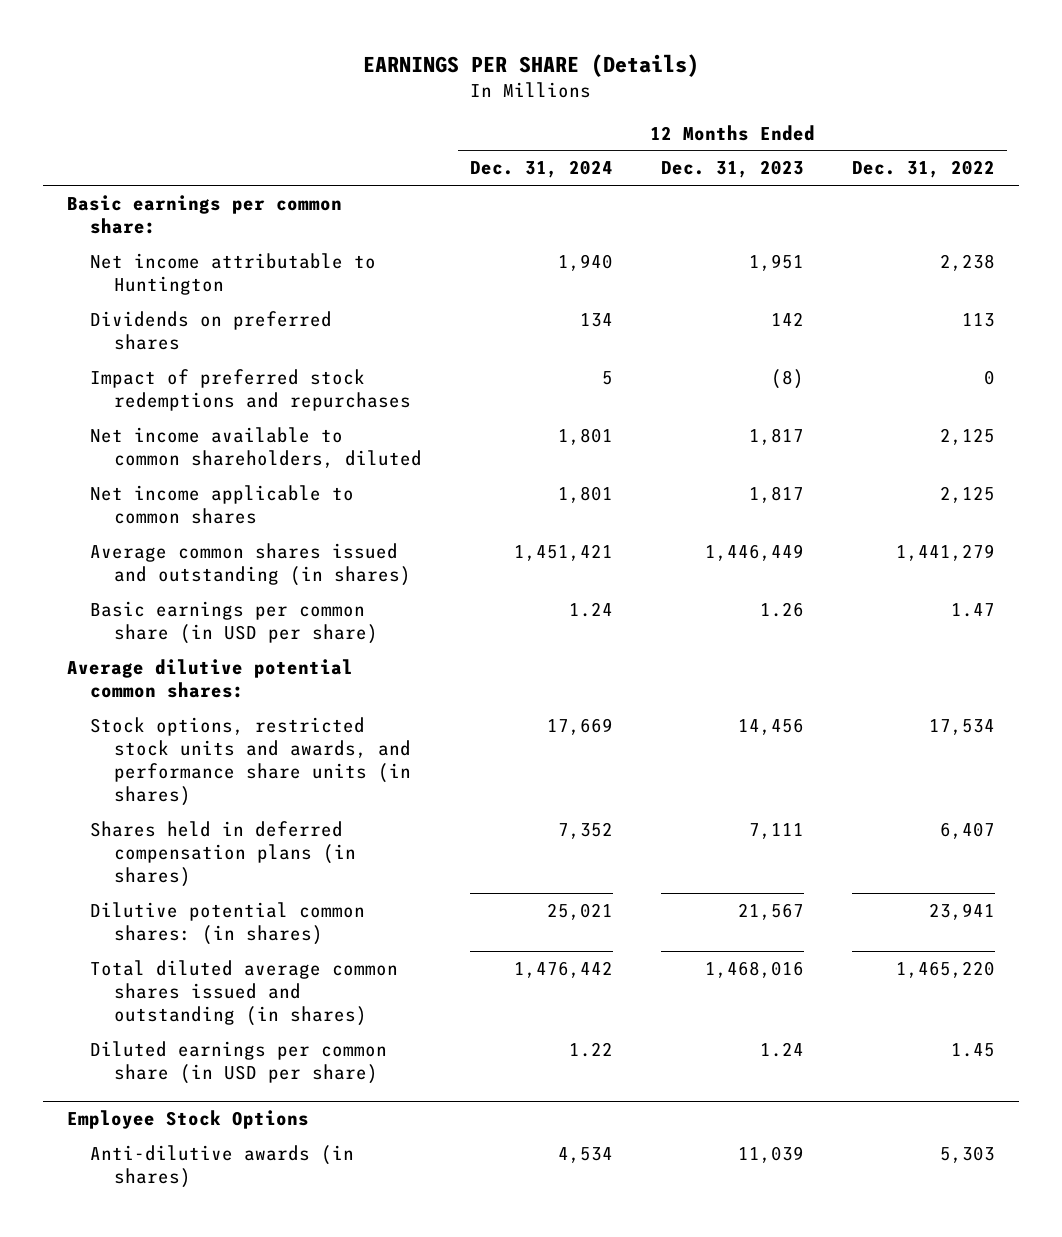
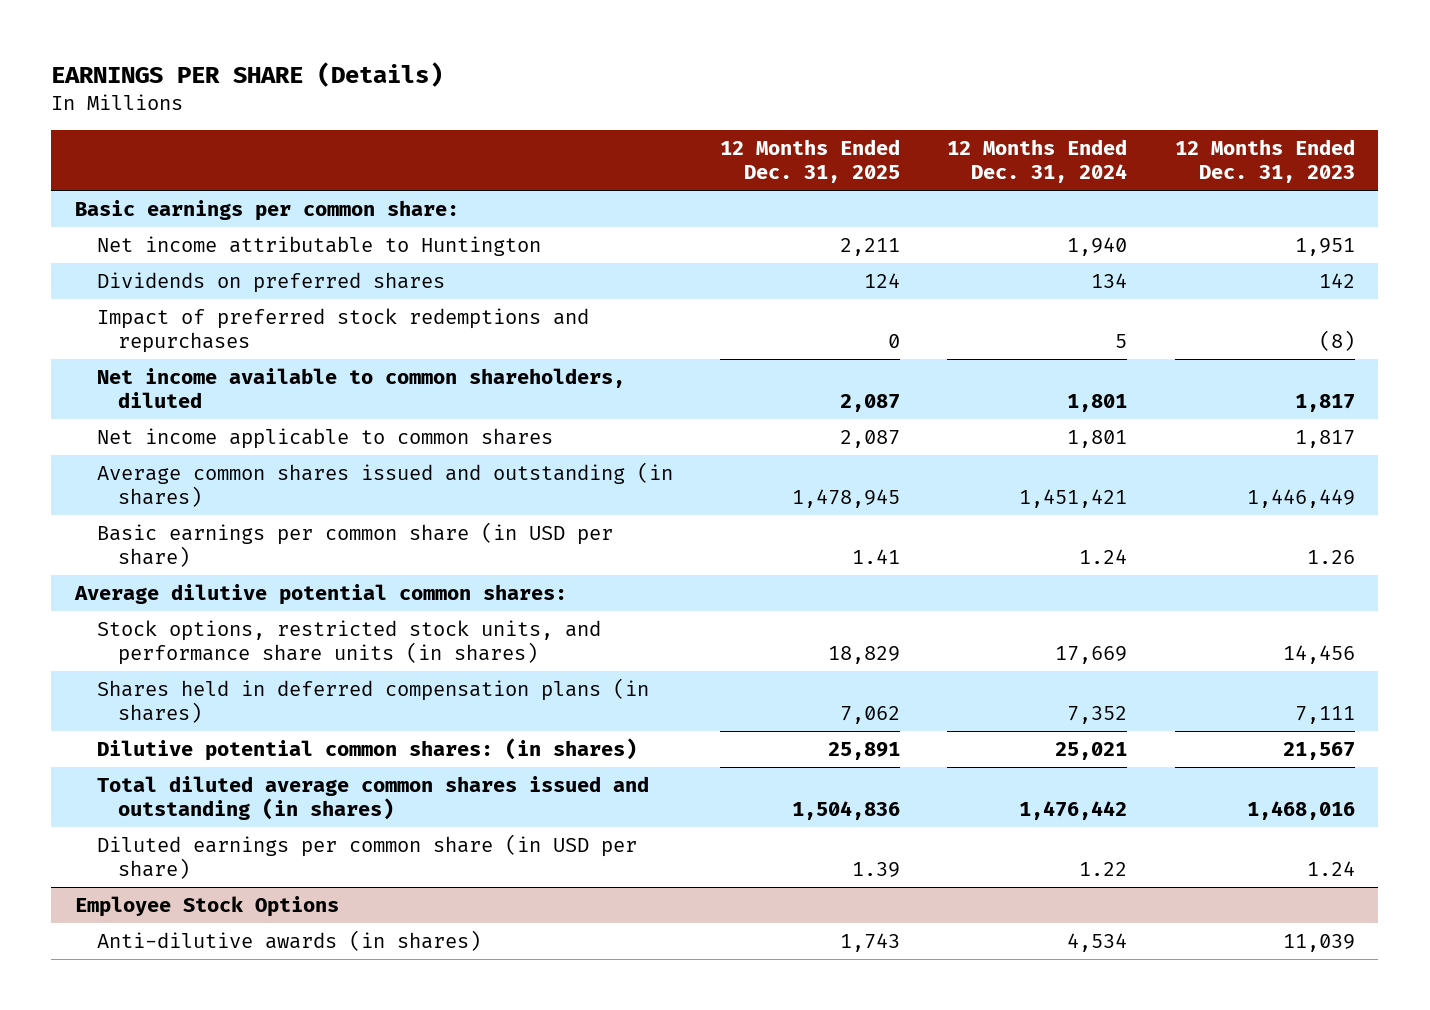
[852,160,996,179] Dec. 31, 2022 -> none
none -> [719,139,900,184] 12 Months Ended Dec. 31, 2025
[90,716,411,806] Stock options, restricted stock units and awards, and performance share units (in shares) -> [96,620,601,666] Stock options, restricted stock units, and performance share units (in shares)

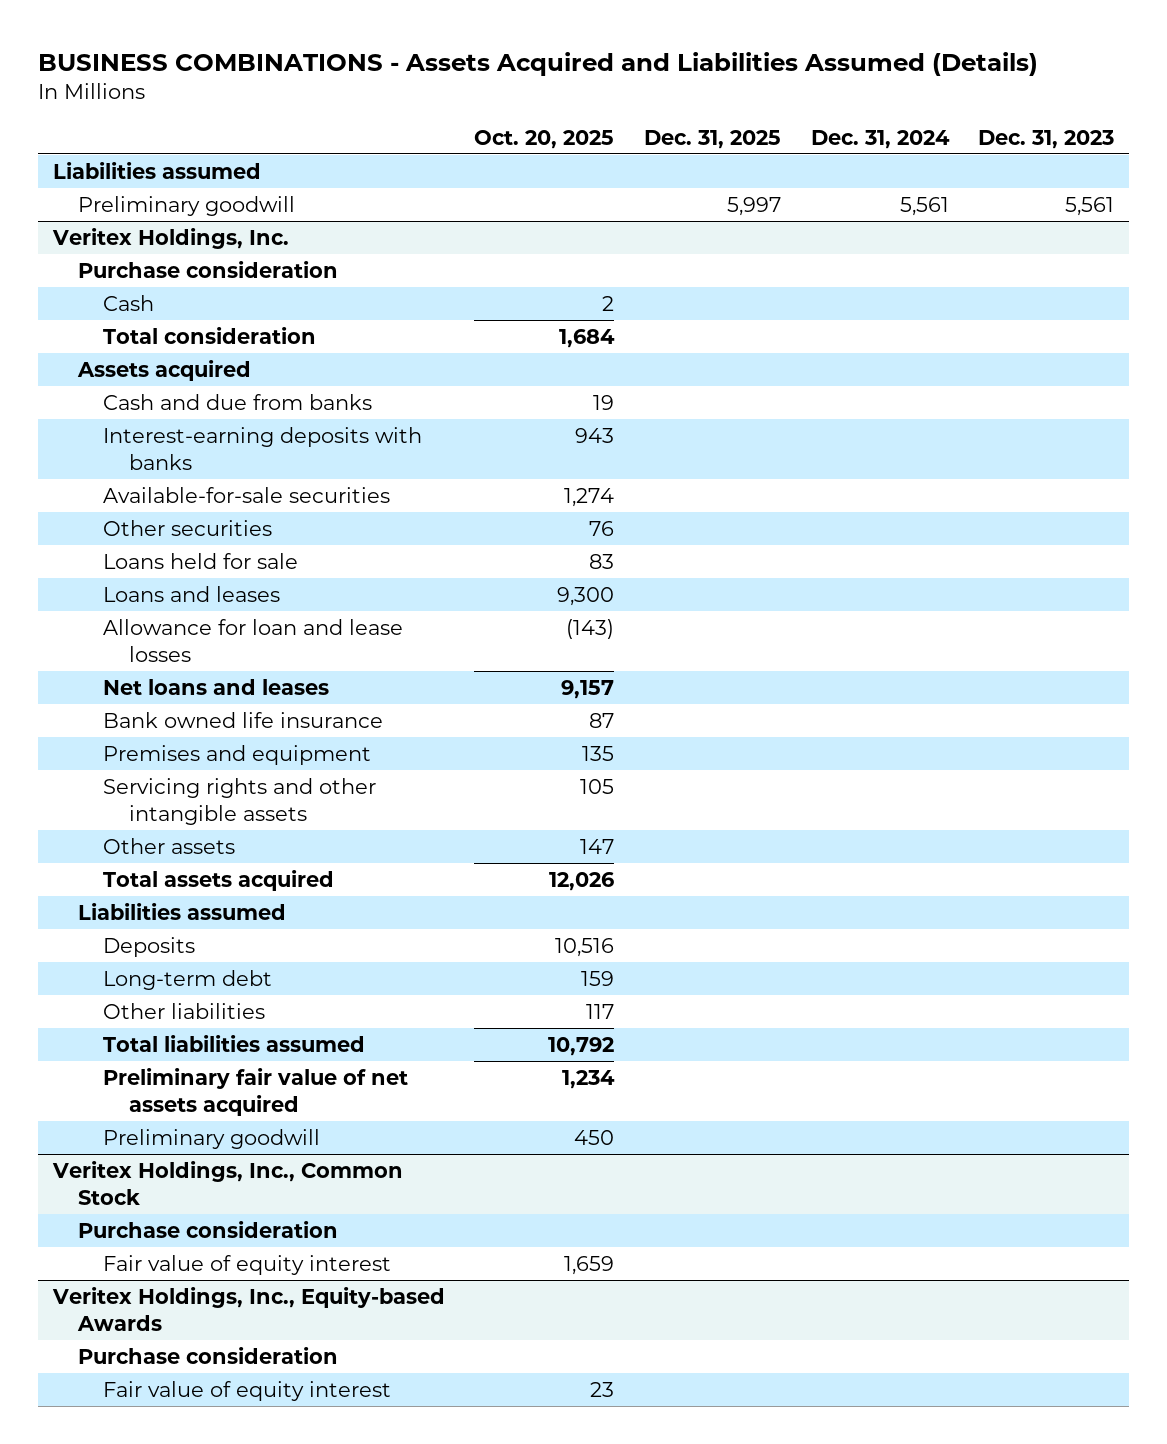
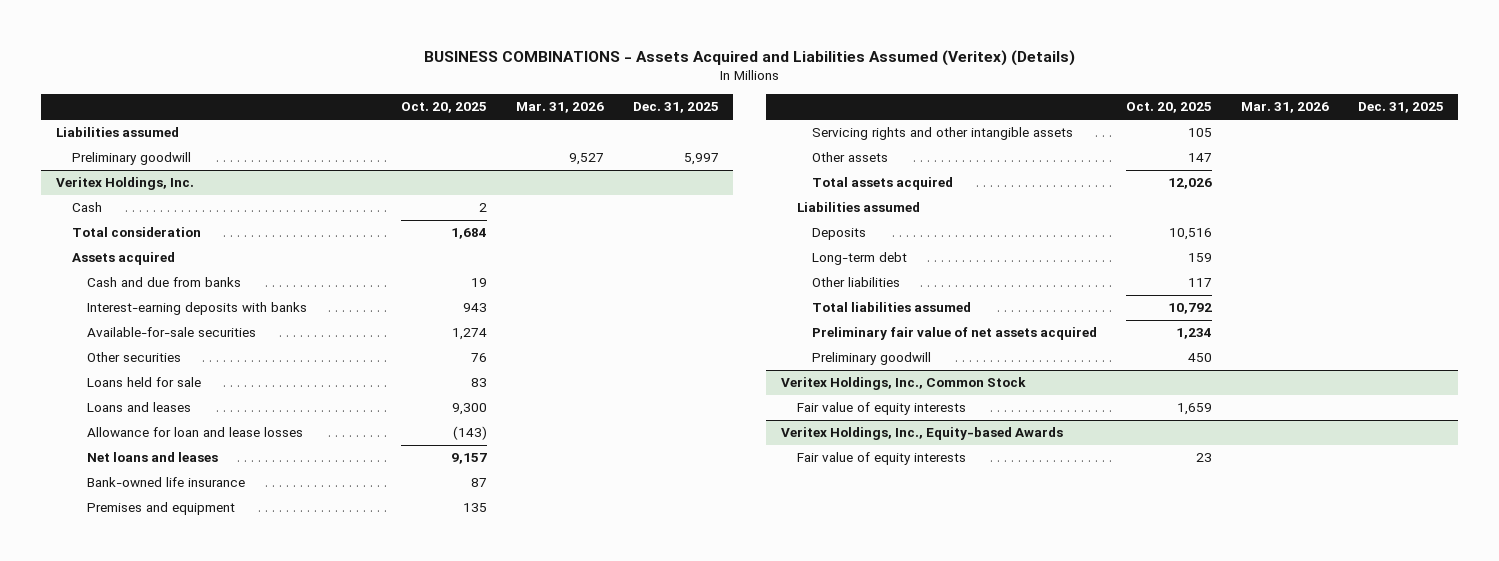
[37,51,1038,76] BUSINESS COMBINATIONS - Assets Acquired and Liabilities Assumed (Details) -> [423,50,1075,67] BUSINESS COMBINATIONS - Assets Acquired and Liabilities Assumed (Veritex) (Details)
[810,129,950,149] Dec. 31, 2024 -> none
[978,129,1115,149] Dec. 31, 2023 -> none
none -> [515,102,604,114] Mar. 31, 2026
[78,261,339,279] Purchase consideration -> none
[103,712,384,729] Bank owned life insurance -> [87,477,246,488] Bank-owned life insurance
[78,1221,339,1239] Purchase consideration -> none
[103,1255,392,1276] Fair value of equity interest -> [796,402,966,416] Fair value of equity interests
[78,1347,339,1365] Purchase consideration -> none
[103,1381,392,1402] Fair value of equity interest -> [796,452,966,466] Fair value of equity interests

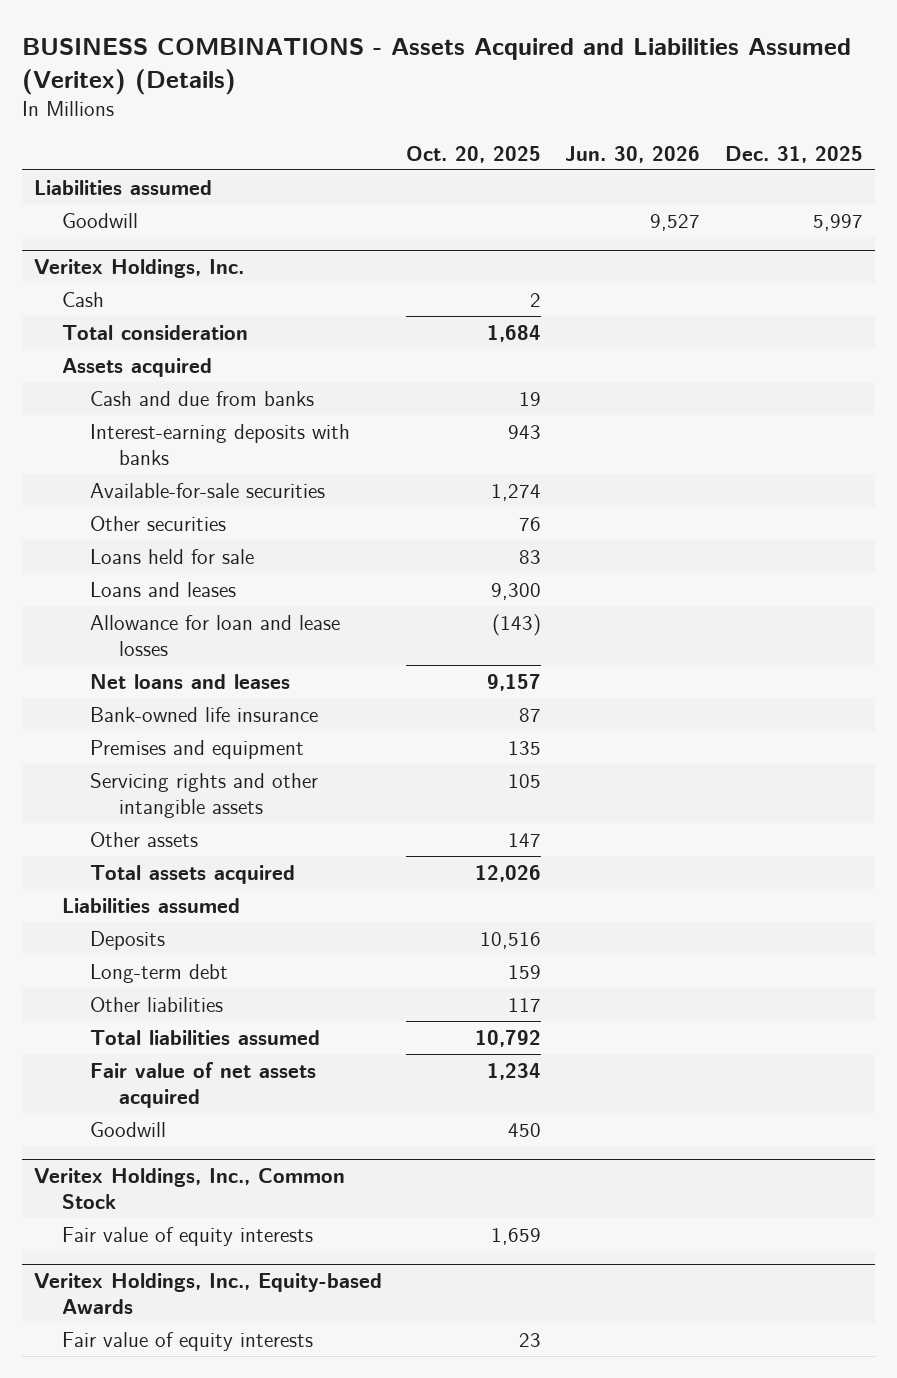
[515,102,604,114] Mar. 31, 2026 -> none
none -> [565,145,701,163] Jun. 30, 2026
[71,152,191,166] Preliminary goodwill -> [62,212,139,228] Goodwill
[812,327,1098,341] Preliminary fair value of net assets acquired -> [90,1061,317,1108] Fair value of net assets acquired
[812,352,932,366] Preliminary goodwill -> [90,1121,167,1137] Goodwill

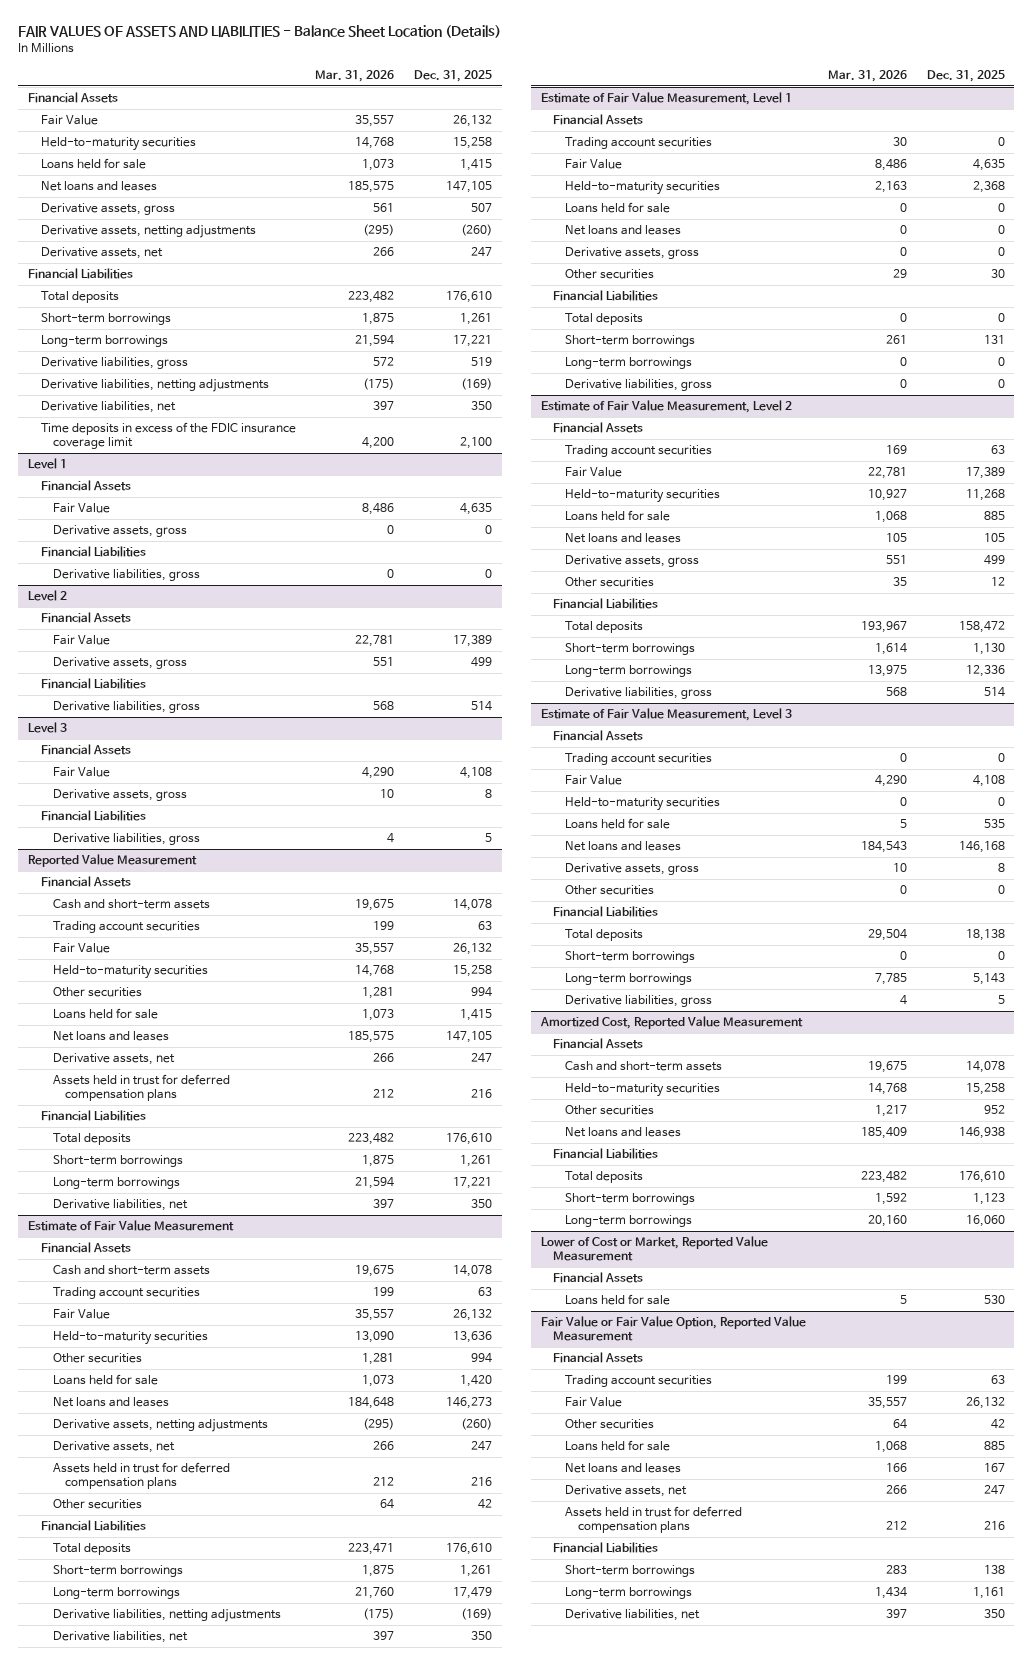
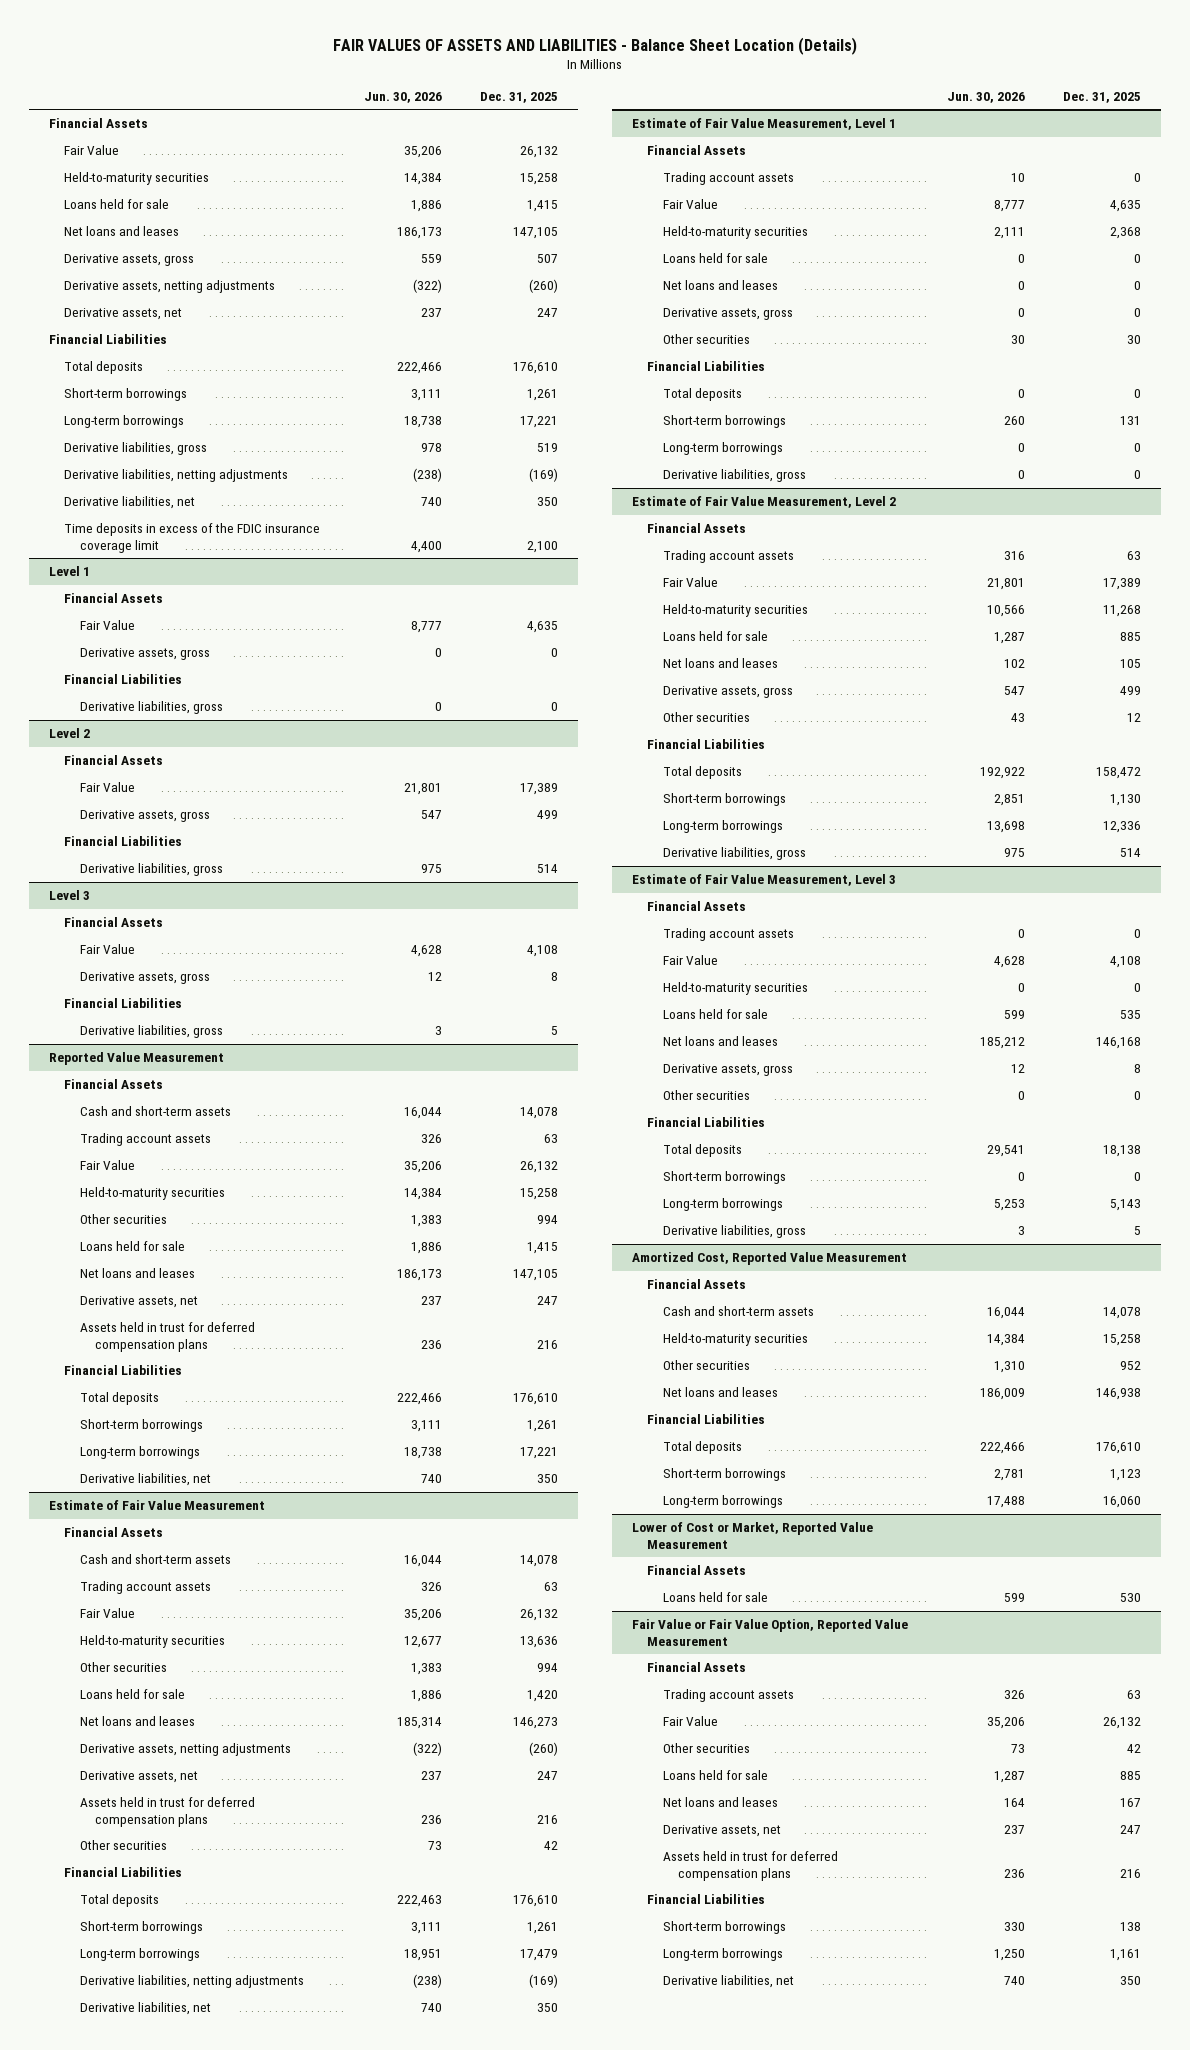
[315,69,395,82] Mar. 31, 2026 -> none
none -> [363,92,442,104] Jun. 30, 2026
[52,921,200,934] Trading account securities -> [79,1133,211,1147] Trading account assets
[52,1287,200,1300] Trading account securities -> [79,1581,211,1595] Trading account assets
[565,137,713,150] Trading account securities -> [662,172,794,186] Trading account assets
[565,445,713,458] Trading account securities -> [662,550,794,564] Trading account assets
[565,753,713,766] Trading account securities -> [662,928,794,942] Trading account assets
[565,1375,713,1388] Trading account securities -> [662,1689,794,1703] Trading account assets

